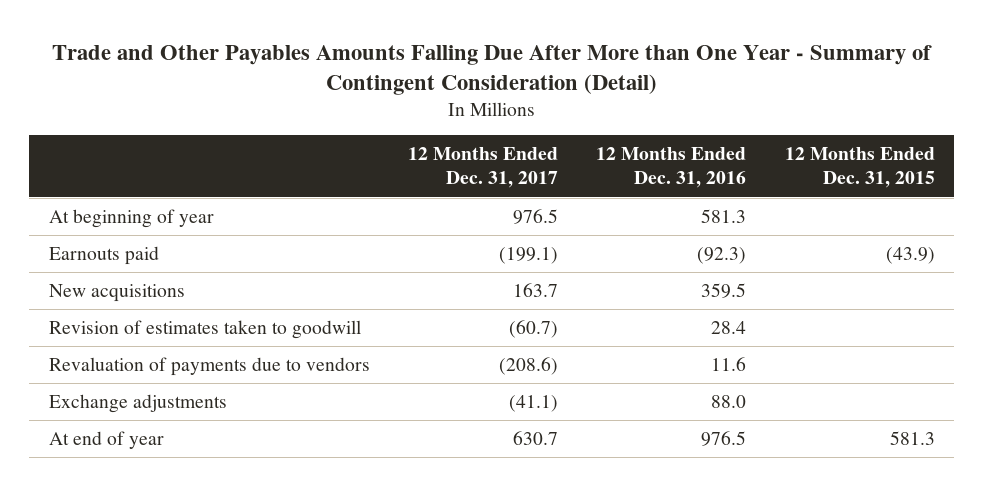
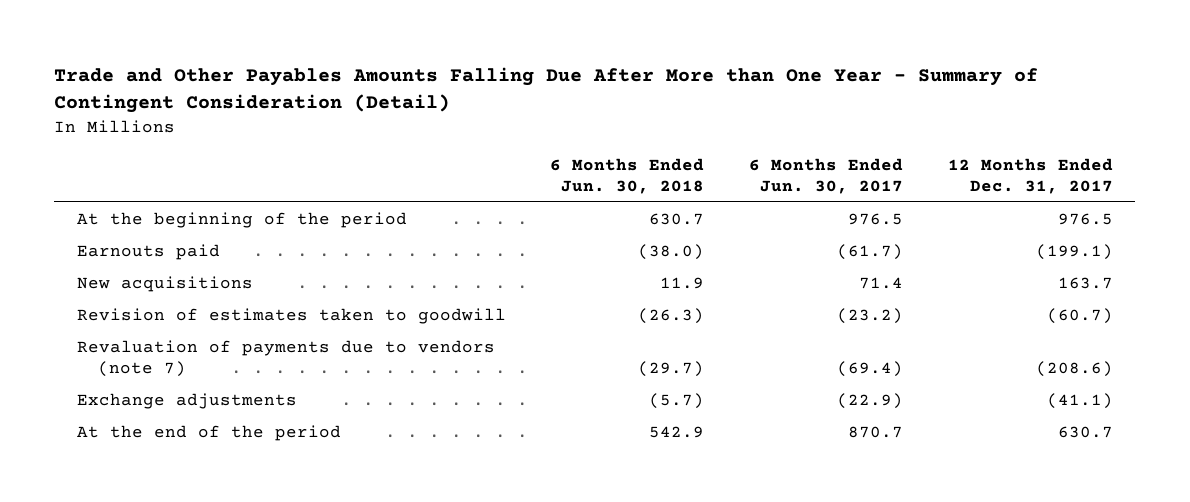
[596,147,747,189] 12 Months Ended Dec. 31, 2016 -> none
[784,147,935,189] 12 Months Ended Dec. 31, 2015 -> none
none -> [550,158,705,195] 6 Months Ended Jun. 30, 2018
none -> [749,158,904,195] 6 Months Ended Jun. 30, 2017
[48,208,214,228] At beginning of year -> [76,211,407,228] At the beginning of the period
[48,356,370,376] Revaluation of payments due to vendors -> [76,339,495,377] Revaluation of payments due to vendors (note 7)
[48,430,164,449] At end of year -> [76,424,341,441] At the end of the period

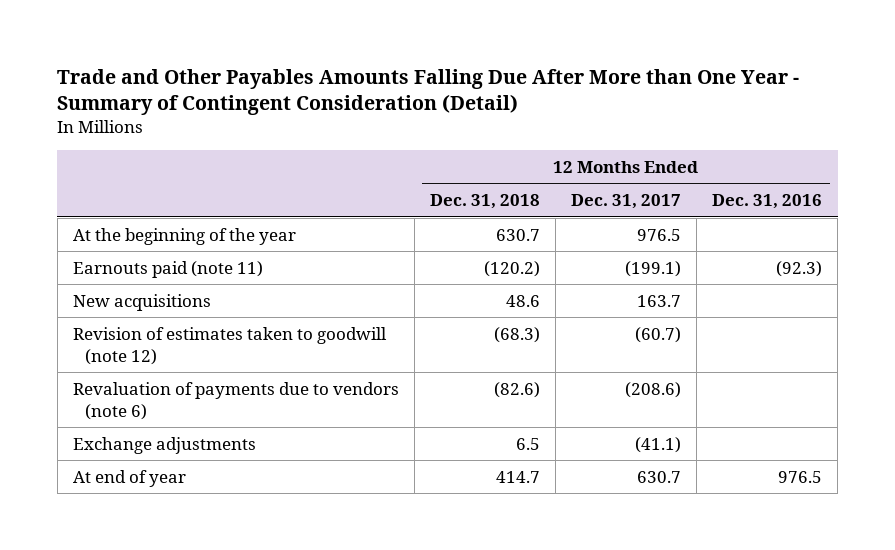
[550,158,705,195] 6 Months Ended Jun. 30, 2018 -> none
[749,158,904,195] 6 Months Ended Jun. 30, 2017 -> none
none -> [429,194,540,210] Dec. 31, 2018
none -> [712,194,823,210] Dec. 31, 2016
[76,211,407,228] At the beginning of the period -> [72,227,296,245] At the beginning of the year
[76,243,220,260] Earnouts paid -> [72,260,263,278] Earnouts paid (note 11)
[76,307,506,324] Revision of estimates taken to goodwill -> [72,326,387,365] Revision of estimates taken to goodwill (note 12)
[76,339,495,377] Revaluation of payments due to vendors (note 7) -> [72,381,399,420] Revaluation of payments due to vendors (note 6)
[76,424,341,441] At the end of the period -> [72,469,186,487] At end of year

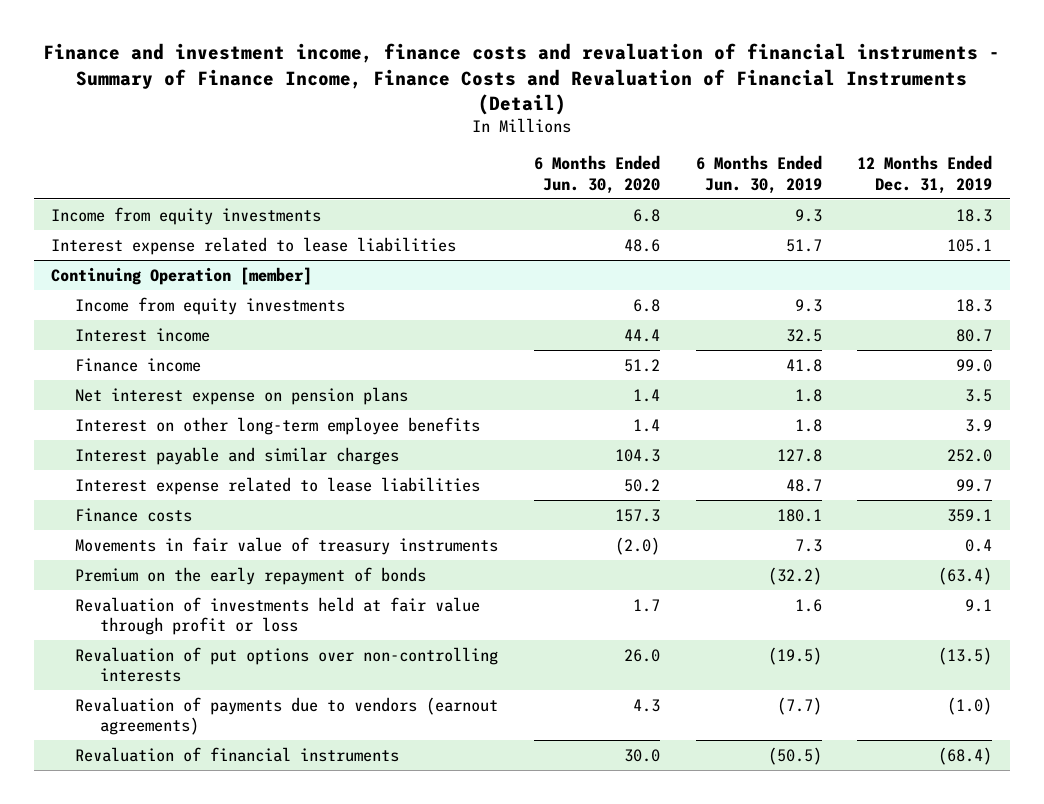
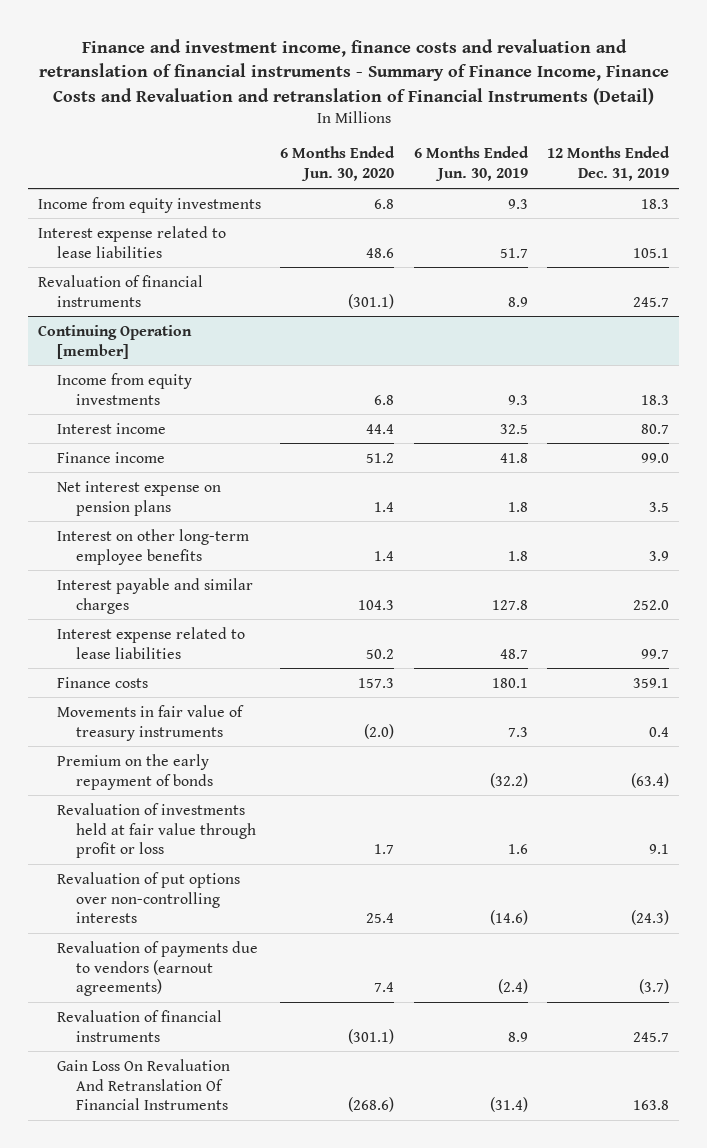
[42,43,1000,116] Finance and investment income, finance costs and revaluation of financial instruments - Summary of Finance Income, Finance Costs and Revaluation of Financial Instruments (Detail) -> [38,38,669,105] Finance and investment income, finance costs and revaluation and retranslation of financial instruments - Summary of Finance Income, Finance Costs and Revaluation and retranslation of Financial Instruments (Detail)
none -> [37,274,203,307] Revaluation of financial instruments
[624,648,661,662] 26.0 -> [366,913,395,924] 25.4
[767,646,822,665] (19.5) -> [489,910,528,926] (14.6)
[938,646,993,665] (13.5) -> [631,910,670,926] (24.3)
[633,698,661,712] 4.3 -> [374,982,395,993] 7.4
[776,696,822,715] (7.7) -> [497,979,528,995] (2.4)
[947,696,993,715] (1.0) -> [639,979,670,995] (3.7)
[624,748,661,762] 30.0 -> [348,1028,395,1044] (301.1)
[767,746,822,765] (50.5) -> [507,1031,528,1042] 8.9
[938,746,993,765] (68.4) -> [633,1031,670,1042] 245.7
none -> [57,1058,231,1111] Gain Loss On Revaluation And Retranslation Of Financial Instruments

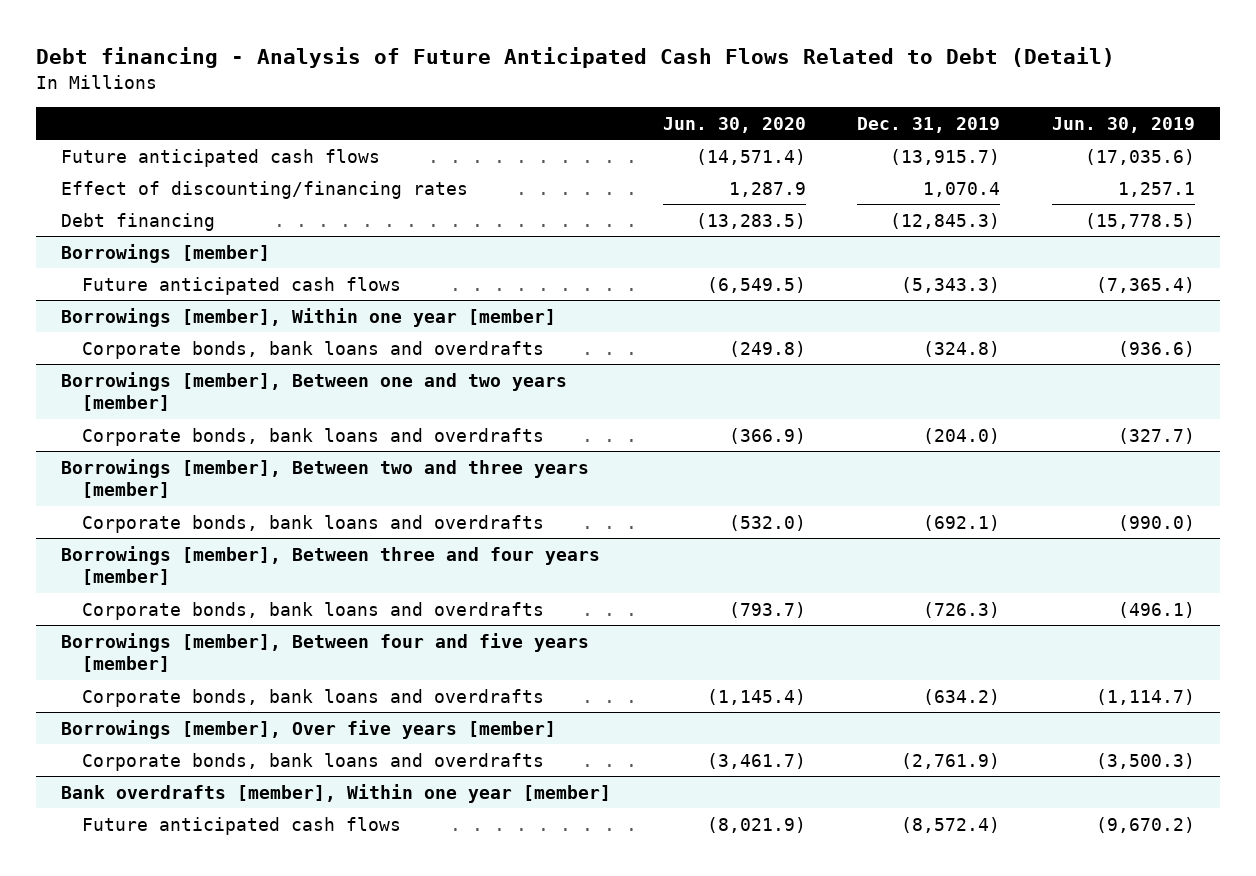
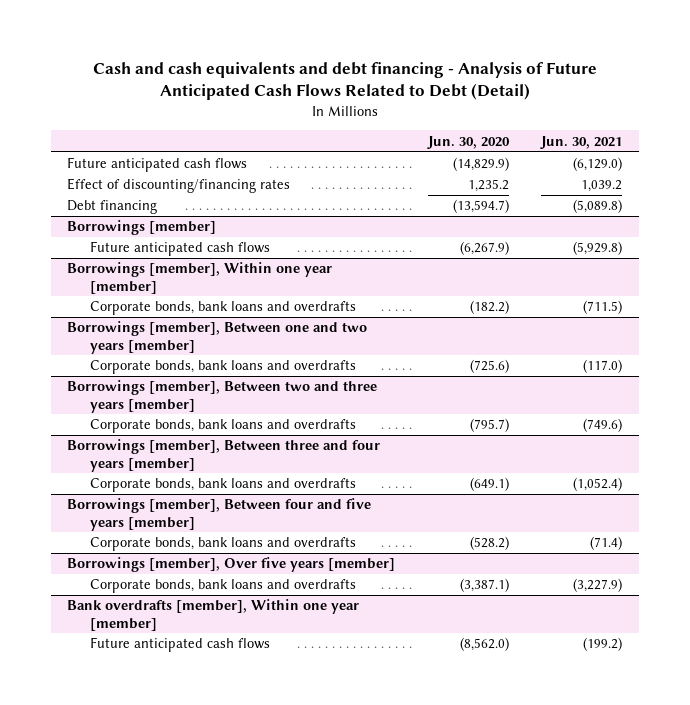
[35,47,1115,69] Debt financing - Analysis of Future Anticipated Cash Flows Related to Debt (Detail) -> [92,61,597,101] Cash and cash equivalents and debt financing - Analysis of Future Anticipated Cash Flows Related to Debt (Detail)
[857,116,1001,133] Dec. 31, 2019 -> none
[1051,116,1195,133] Jun. 30, 2019 -> none
none -> [540,135,623,149] Jun. 30, 2021
[695,148,806,165] (14,571.4) -> [452,157,509,172] (14,829.9)
[728,181,806,197] 1,287.9 -> [467,179,509,193] 1,235.2
[695,212,806,229] (13,283.5) -> [452,199,509,214] (13,594.7)
[706,276,806,293] (6,549.5) -> [459,241,509,256] (6,267.9)
[728,340,806,357] (249.8) -> [469,300,509,315] (182.2)
[728,427,806,444] (366.9) -> [469,359,509,374] (725.6)
[728,514,806,531] (532.0) -> [469,418,509,433] (795.7)
[728,601,806,618] (793.7) -> [469,477,509,492] (649.1)
[706,688,806,705] (1,145.4) -> [469,536,509,551] (528.2)
[706,752,806,769] (3,461.7) -> [459,578,509,593] (3,387.1)
[706,816,806,833] (8,021.9) -> [459,637,509,652] (8,562.0)

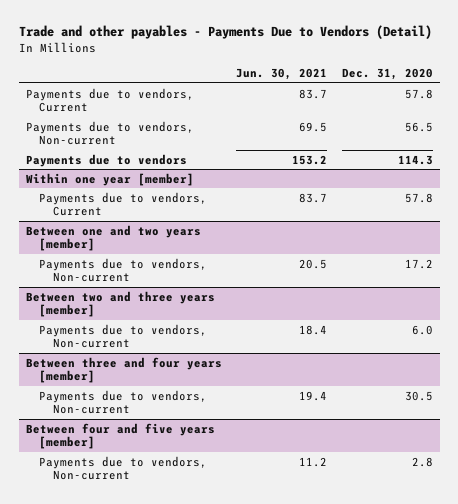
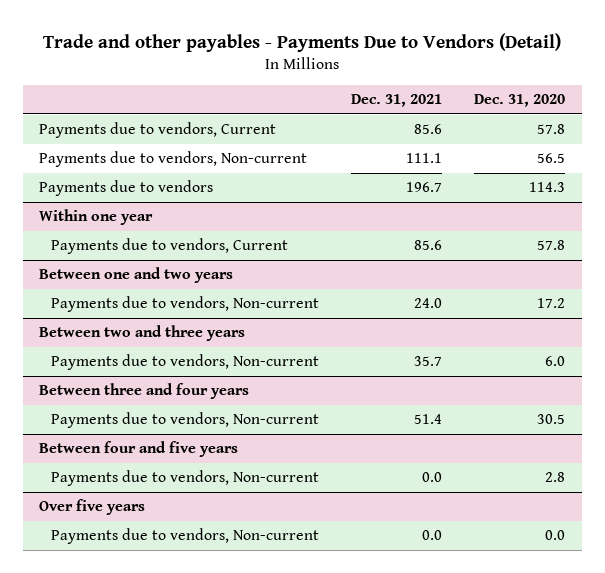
[236,68,328,81] Jun. 30, 2021 -> none
none -> [351,94,443,108] Dec. 31, 2021
[25,172,194,186] Within one year [member] -> [39,209,154,226] Within one year
[25,224,201,251] Between one and two years [member] -> [39,267,234,284] Between one and two years
[25,290,215,317] Between two and three years [member] -> [39,325,246,342] Between two and three years
[25,356,222,383] Between three and four years [member] -> [39,383,250,400] Between three and four years
[25,422,215,449] Between four and five years [member] -> [39,441,239,458] Between four and five years
none -> [39,499,146,516] Over five years
none -> [50,528,319,545] Payments due to vendors, Non-current

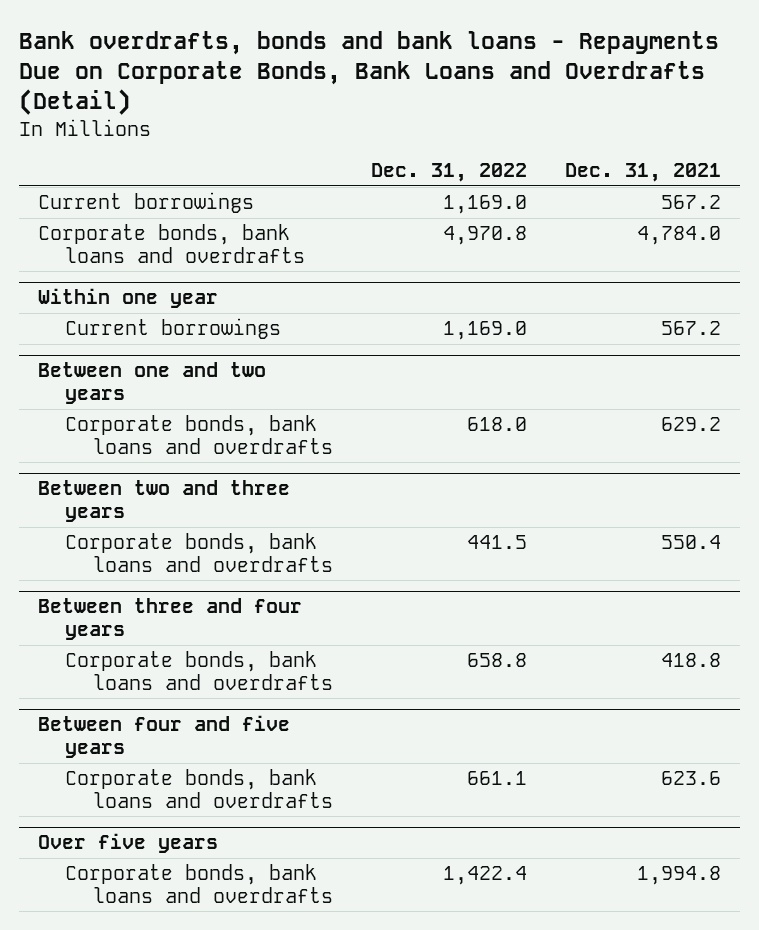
[43,32,562,52] Trade and other payables - Payments Due to Vendors (Detail) -> [18,30,719,116] Bank overdrafts, bonds and bank loans - Repayments Due on Corporate Bonds, Bank Loans and Overdrafts (Detail)
[474,94,566,108] Dec. 31, 2020 -> none
none -> [370,163,527,183] Dec. 31, 2022
[39,122,277,139] Payments due to vendors, Current -> none
[39,151,308,168] Payments due to vendors, Non-current -> none
[39,180,214,197] Payments due to vendors -> none
none -> [37,192,254,214] Current borrowings
none -> [37,224,306,263] Corporate bonds, bank loans and overdrafts
[50,238,288,255] Payments due to vendors, Current -> none
none -> [65,318,282,340] Current borrowings
[50,296,319,313] Payments due to vendors, Non-current -> none
none -> [65,415,333,454] Corporate bonds, bank loans and overdrafts
[50,354,319,371] Payments due to vendors, Non-current -> none
none -> [65,533,333,572] Corporate bonds, bank loans and overdrafts
[50,412,319,429] Payments due to vendors, Non-current -> none
none -> [65,651,333,690] Corporate bonds, bank loans and overdrafts
[50,470,319,487] Payments due to vendors, Non-current -> none
none -> [65,769,333,808] Corporate bonds, bank loans and overdrafts
[50,528,319,545] Payments due to vendors, Non-current -> none
none -> [65,864,333,903] Corporate bonds, bank loans and overdrafts

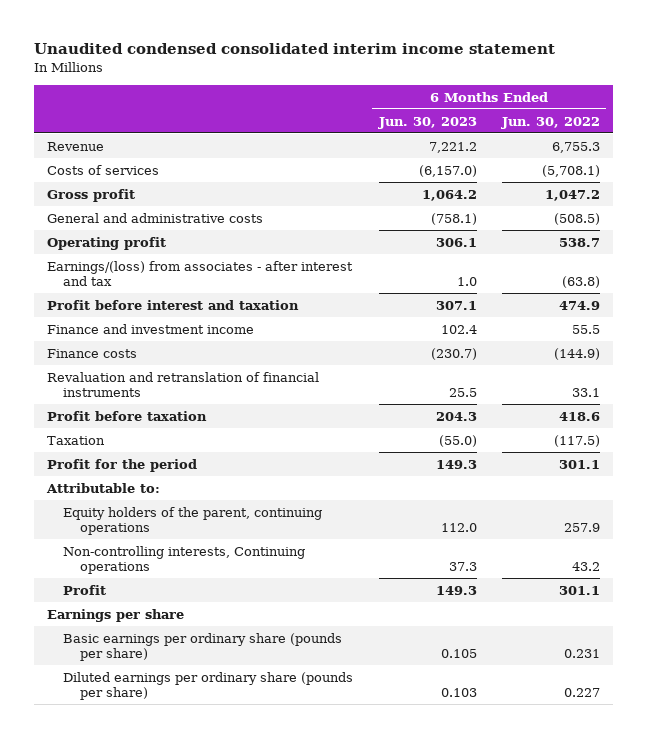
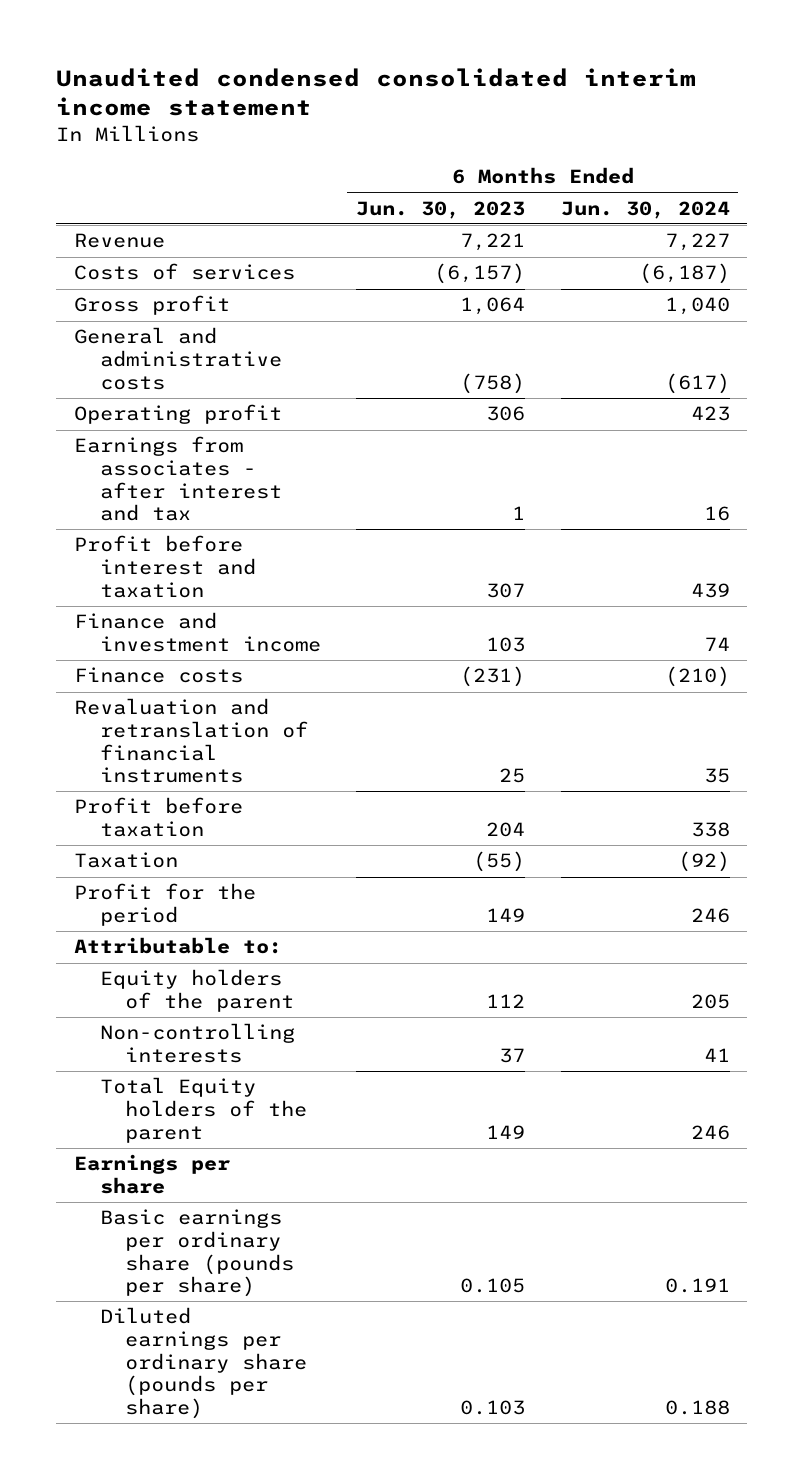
[500,116,600,129] Jun. 30, 2022 -> none
none -> [560,200,730,219] Jun. 30, 2024
[428,141,477,153] 7,221.2 -> [460,233,526,252] 7,221
[418,164,477,177] (6,157.0) -> [434,263,526,285] (6,157)
[421,189,477,201] 1,064.2 -> [460,297,526,316] 1,064
[430,212,477,225] (758.1) -> [460,372,526,394] (758)
[435,237,477,247] 306.1 -> [486,406,526,422] 306
[46,260,353,287] Earnings/(loss) from associates - after interest and tax -> [73,436,282,522] Earnings from associates - after interest and tax
[456,277,477,287] 1.0 -> [512,506,526,521] 1
[435,300,477,310] 307.1 -> [486,582,526,598] 307
[440,324,477,334] 102.4 -> [486,637,526,653] 103
[430,347,477,360] (230.7) -> [460,666,526,688] (231)
[448,388,477,398] 25.5 -> [499,768,526,784] 25
[435,411,477,421] 204.3 -> [486,822,526,838] 204
[438,434,477,447] (55.0) -> [473,851,526,873] (55)
[435,459,477,469] 149.3 -> [486,908,526,923] 149
[63,584,107,595] Profit -> none
[63,506,323,536] Equity holders of the parent, continuing operations -> [99,969,295,1013] Equity holders of the parent
[440,523,477,533] 112.0 -> [486,994,526,1009] 112
[63,545,306,575] Non-controlling interests, Continuing operations -> [99,1023,295,1064] Non-controlling interests
[448,562,477,572] 37.3 -> [499,1048,526,1064] 37
none -> [99,1077,308,1143] Total Equity holders of the parent

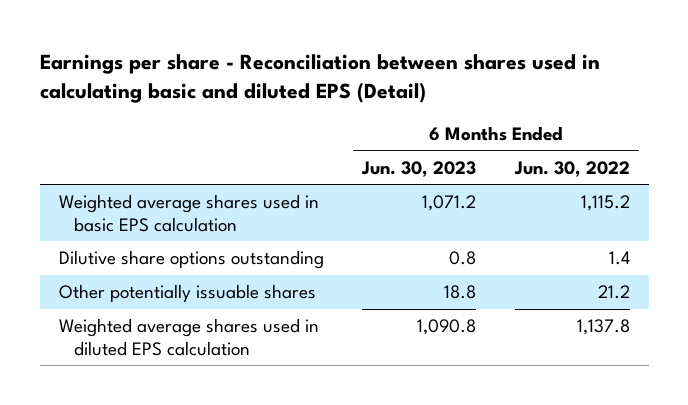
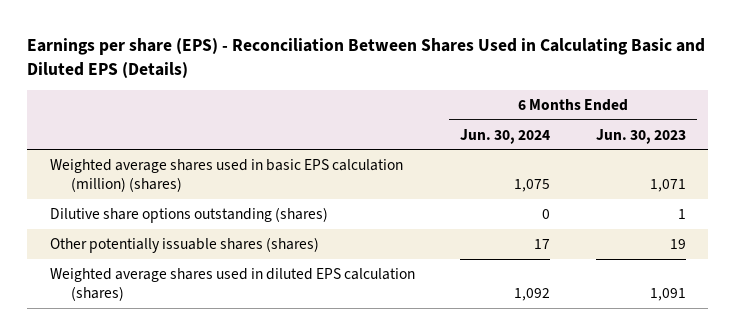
[39,53,600,104] Earnings per share - Reconciliation between shares used in calculating basic and diluted EPS (Detail) -> [26,37,705,78] Earnings per share (EPS) - Reconciliation Between Shares Used in Calculating Basic and Diluted EPS (Details)
[513,160,630,177] Jun. 30, 2022 -> none
none -> [460,128,551,144] Jun. 30, 2024
[58,194,319,232] Weighted average shares used in basic EPS calculation -> [49,158,403,192] Weighted average shares used in basic EPS calculation (million) (shares)
[422,195,477,212] 1,071.2 -> [649,178,686,192] 1,071
[58,250,324,270] Dilutive share options outstanding -> [49,206,328,223] Dilutive share options outstanding (shares)
[449,251,477,266] 0.8 -> [677,208,686,219] 1
[58,284,316,303] Other potentially issuable shares -> [49,236,319,253] Other potentially issuable shares (shares)
[444,285,477,300] 18.8 -> [669,238,686,249] 19
[58,318,319,356] Weighted average shares used in diluted EPS calculation -> [49,267,415,301] Weighted average shares used in diluted EPS calculation (shares)
[417,319,477,336] 1,090.8 -> [649,287,686,301] 1,091

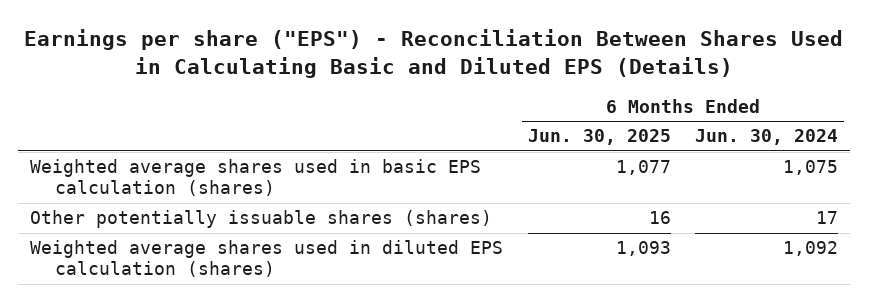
[26,37,705,78] Earnings per share (EPS) - Reconciliation Between Shares Used in Calculating Basic and Diluted EPS (Details) -> [24,28,844,78] Earnings per share ("EPS") - Reconciliation Between Shares Used in Calculating Basic and Diluted EPS (Details)
[595,128,686,144] Jun. 30, 2023 -> none
none -> [527,129,671,146] Jun. 30, 2025
[49,206,328,223] Dilutive share options outstanding (shares) -> none
[49,158,403,192] Weighted average shares used in basic EPS calculation (million) (shares) -> [30,159,482,197] Weighted average shares used in basic EPS calculation (shares)

